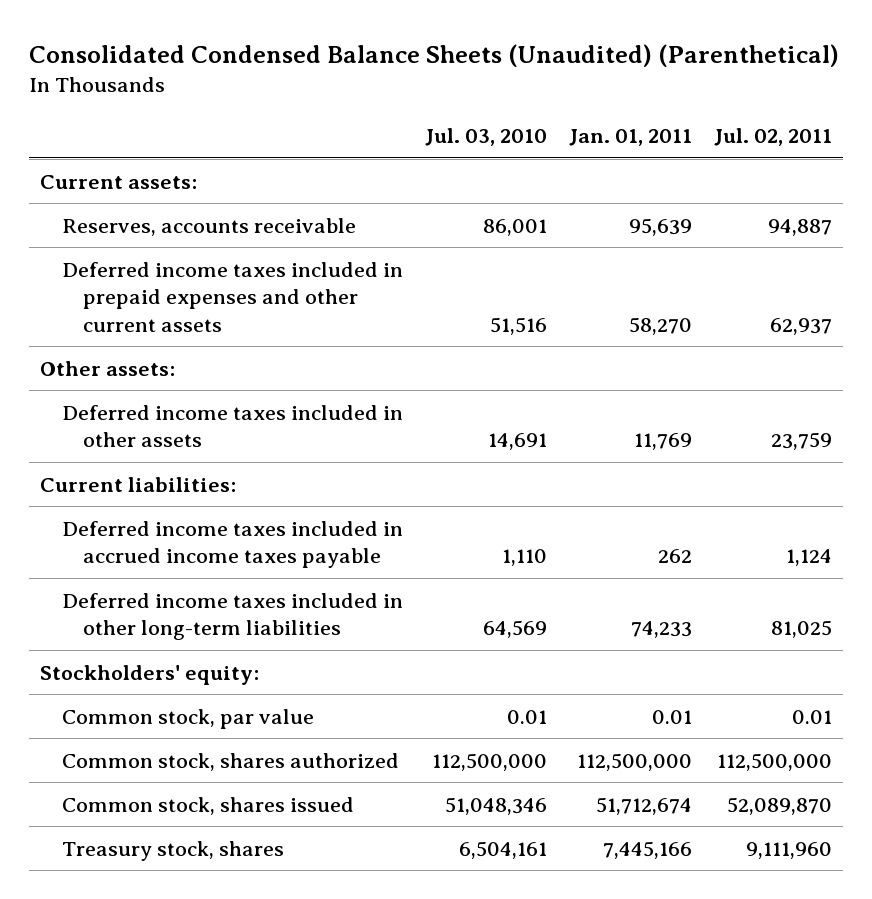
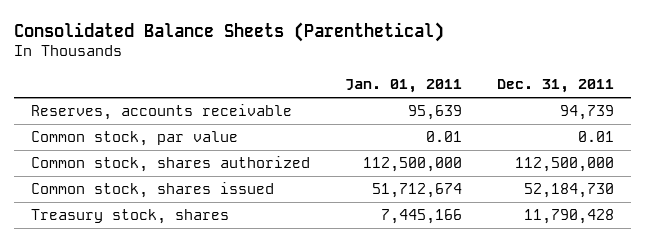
[28,43,839,67] Consolidated Condensed Balance Sheets (Unaudited) (Parenthetical) -> [13,21,444,42] Consolidated Balance Sheets (Parenthetical)
[424,128,547,147] Jul. 03, 2010 -> none
[713,128,832,147] Jul. 02, 2011 -> none
none -> [497,79,615,94] Dec. 31, 2011
[39,174,197,189] Current assets: -> none
[61,261,403,332] Deferred income taxes included in prepaid expenses and other current assets -> none
[39,360,175,376] Other assets: -> none
[61,404,403,448] Deferred income taxes included in other assets -> none
[39,476,236,492] Current liabilities: -> none
[61,520,403,569] Deferred income taxes included in accrued income taxes payable -> none
[61,592,403,641] Deferred income taxes included in other long-term liabilities -> none
[39,664,259,685] Stockholders' equity: -> none

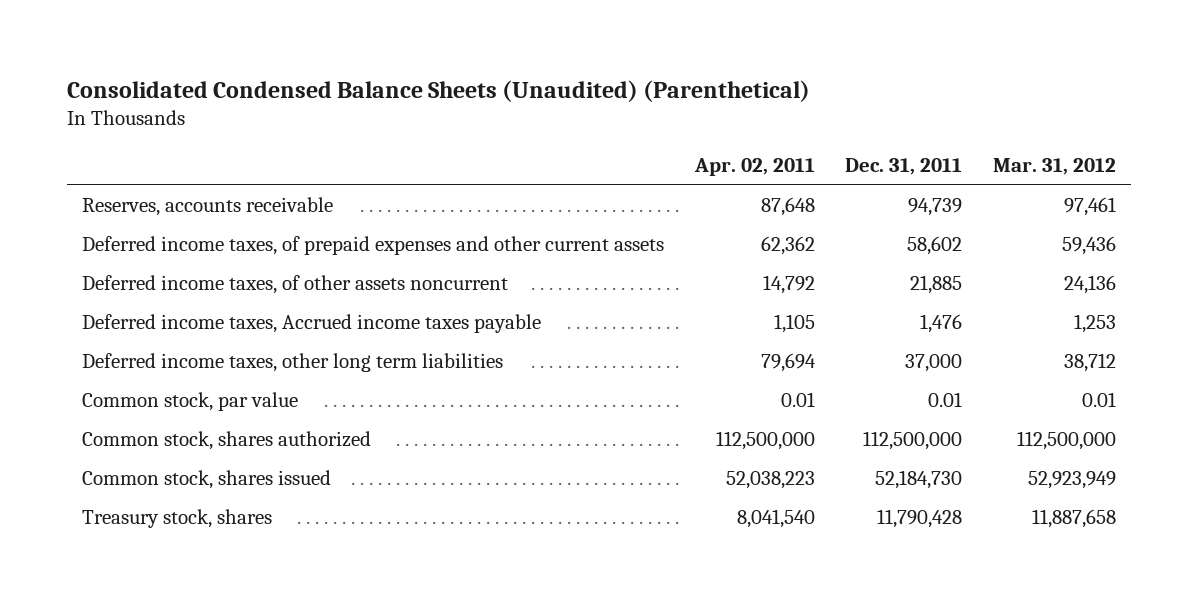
[13,21,444,42] Consolidated Balance Sheets (Parenthetical) -> [66,80,810,103] Consolidated Condensed Balance Sheets (Unaudited) (Parenthetical)
[345,79,463,94] Jan. 01, 2011 -> none
none -> [693,158,815,177] Apr. 02, 2011
none -> [992,158,1116,176] Mar. 31, 2012
none -> [81,236,664,256] Deferred income taxes, of prepaid expenses and other current assets
none -> [81,275,508,295] Deferred income taxes, of other assets noncurrent
none -> [81,314,541,334] Deferred income taxes, Accrued income taxes payable
none -> [81,353,503,373] Deferred income taxes, other long term liabilities

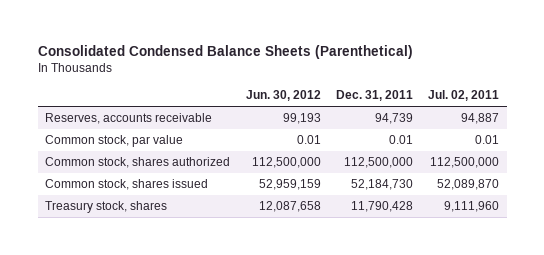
[66,80,810,103] Consolidated Condensed Balance Sheets (Unaudited) (Parenthetical) -> [37,45,413,60] Consolidated Condensed Balance Sheets (Parenthetical)
[693,158,815,177] Apr. 02, 2011 -> none
[992,158,1116,176] Mar. 31, 2012 -> none
none -> [245,90,321,102] Jun. 30, 2012
none -> [427,90,499,102] Jul. 02, 2011
[81,236,664,256] Deferred income taxes, of prepaid expenses and other current assets -> none
[81,275,508,295] Deferred income taxes, of other assets noncurrent -> none
[81,314,541,334] Deferred income taxes, Accrued income taxes payable -> none
[81,353,503,373] Deferred income taxes, other long term liabilities -> none

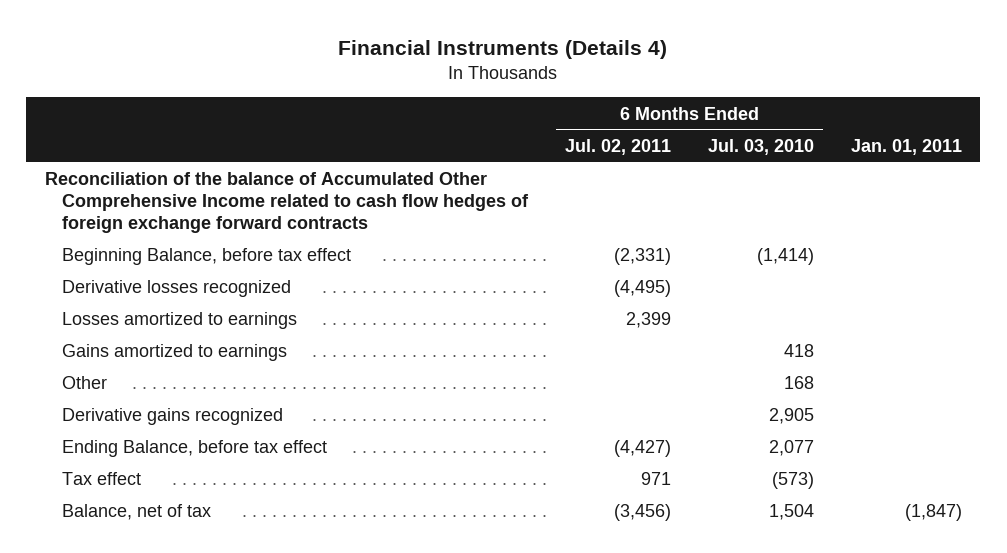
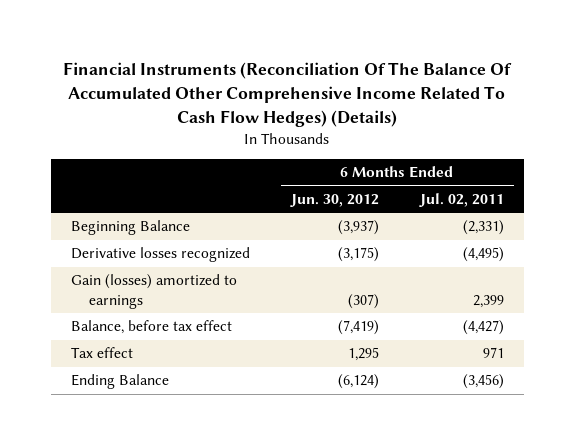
[338,39,668,59] Financial Instruments (Details 4) -> [63,61,513,127] Financial Instruments (Reconciliation Of The Balance Of Accumulated Other Comprehensive Income Related To Cash Flow Hedges) (Details)
[708,138,815,155] Jul. 03, 2010 -> none
[850,138,962,155] Jan. 01, 2011 -> none
none -> [289,193,379,207] Jun. 30, 2012
[44,172,530,234] Reconciliation of the balance of Accumulated Other Comprehensive Income related to cash flow hedges of foreign exchange forward contracts -> none
[62,248,352,266] Beginning Balance, before tax effect -> [71,220,191,236] Beginning Balance
[62,344,288,362] Gains amortized to earnings -> none
[62,376,108,390] Other -> none
[62,408,284,426] Derivative gains recognized -> none
[62,312,298,330] Losses amortized to earnings -> [71,274,238,310] Gain (losses) amortized to earnings
[62,440,328,458] Ending Balance, before tax effect -> [71,320,233,335] Balance, before tax effect
[62,504,212,521] Balance, net of tax -> [71,374,170,390] Ending Balance

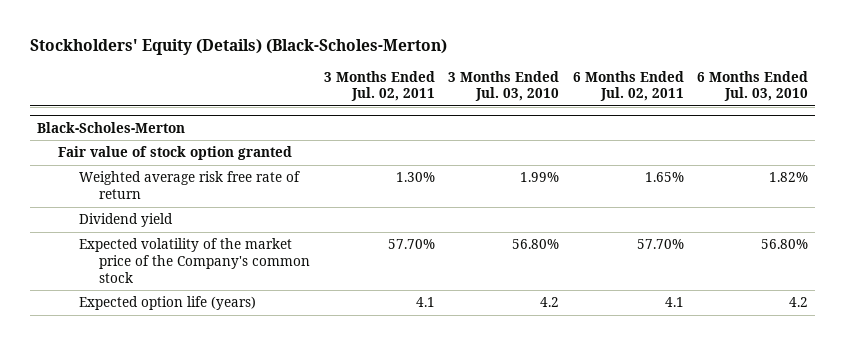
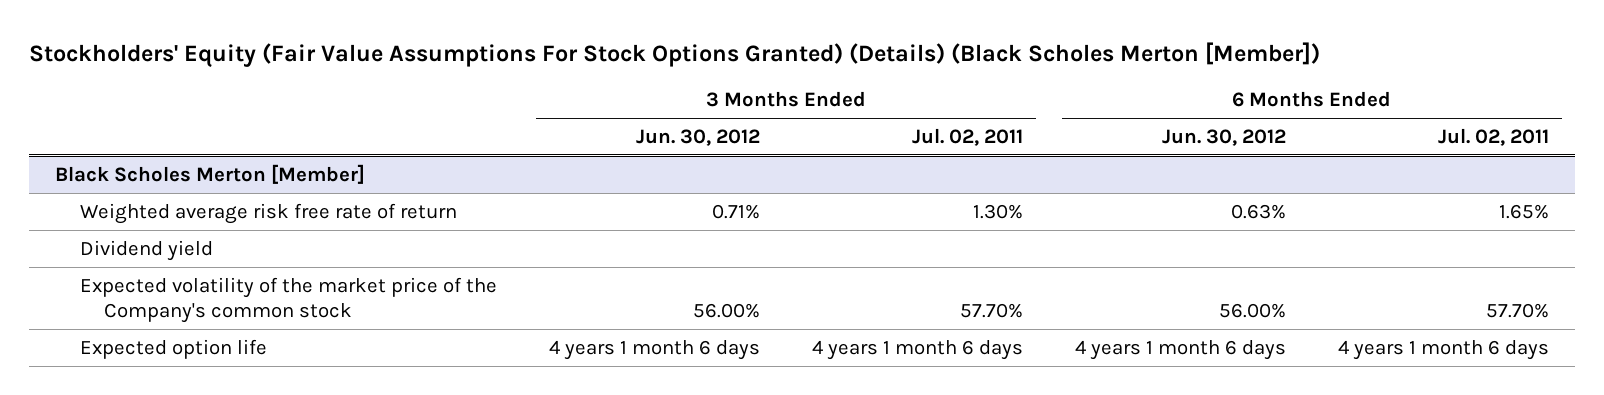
[30,38,448,55] Stockholders' Equity (Details) (Black-Scholes-Merton) -> [28,41,1320,67] Stockholders' Equity (Fair Value Assumptions For Stock Options Granted) (Details) (Black Scholes Merton [Member])
[448,70,560,102] 3 Months Ended Jul. 03, 2010 -> none
[697,70,809,102] 6 Months Ended Jul. 03, 2010 -> none
none -> [635,128,760,146] Jun. 30, 2012
none -> [1161,128,1286,146] Jun. 30, 2012
[57,146,292,161] Fair value of stock option granted -> none
[36,121,185,133] Black-Scholes-Merton -> [54,163,365,184] Black Scholes Merton [Member]
[78,296,256,311] Expected option life (years) -> [79,338,267,359] Expected option life
[415,297,435,308] 4.1 -> [811,339,1023,360] 4 years 1 month 6 days
[664,297,684,308] 4.1 -> [1337,339,1549,360] 4 years 1 month 6 days

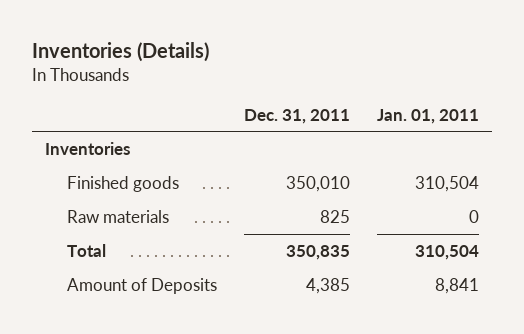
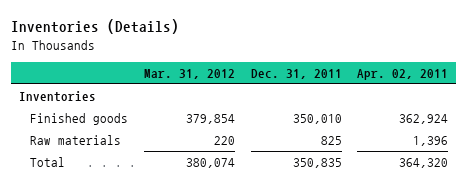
[376,108,479,124] Jan. 01, 2011 -> none
none -> [143,68,235,79] Mar. 31, 2012
none -> [357,68,449,80] Apr. 02, 2011
[66,277,217,294] Amount of Deposits -> none

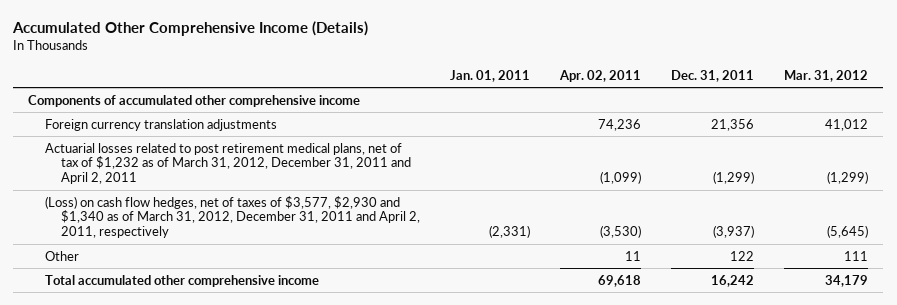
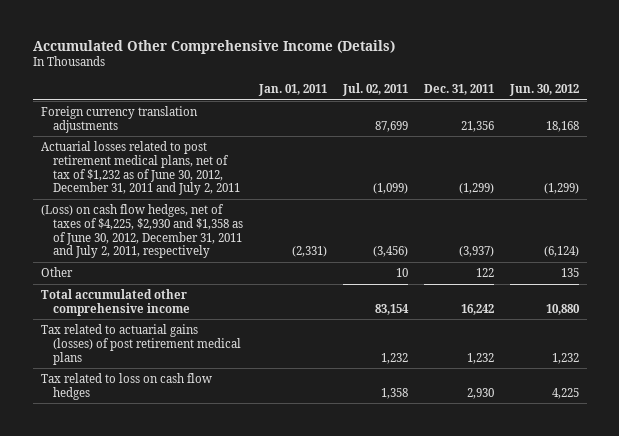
[559,69,642,82] Apr. 02, 2011 -> none
[784,69,869,82] Mar. 31, 2012 -> none
none -> [342,83,409,97] Jul. 02, 2011
none -> [508,84,579,97] Jun. 30, 2012
[28,94,361,107] Components of accumulated other comprehensive income -> none
[44,142,412,185] Actuarial losses related to post retirement medical plans, net of tax of $1,232 as of March 31, 2012, December 31, 2011 and April 2, 2011 -> [40,140,241,196] Actuarial losses related to post retirement medical plans, net of tax of $1,232 as of June 30, 2012, December 31, 2011 and July 2, 2011
[44,195,421,239] (Loss) on cash flow hedges, net of taxes of $3,577, $2,930 and $1,340 as of March 31, 2012, December 31, 2011 and April 2, 2011, respectively -> [40,203,244,259] (Loss) on cash flow hedges, net of taxes of $4,225, $2,930 and $1,358 as of June 30, 2012, December 31, 2011 and July 2, 2011, respectively
none -> [40,323,242,365] Tax related to actuarial gains (losses) of post retirement medical plans
none -> [40,372,212,400] Tax related to loss on cash flow hedges

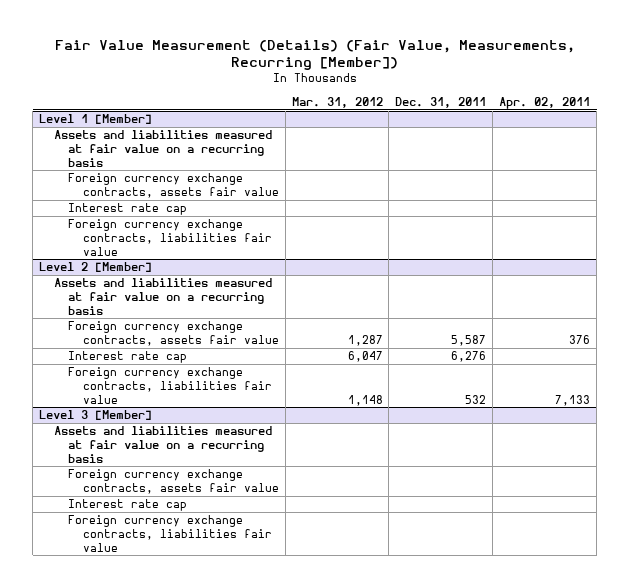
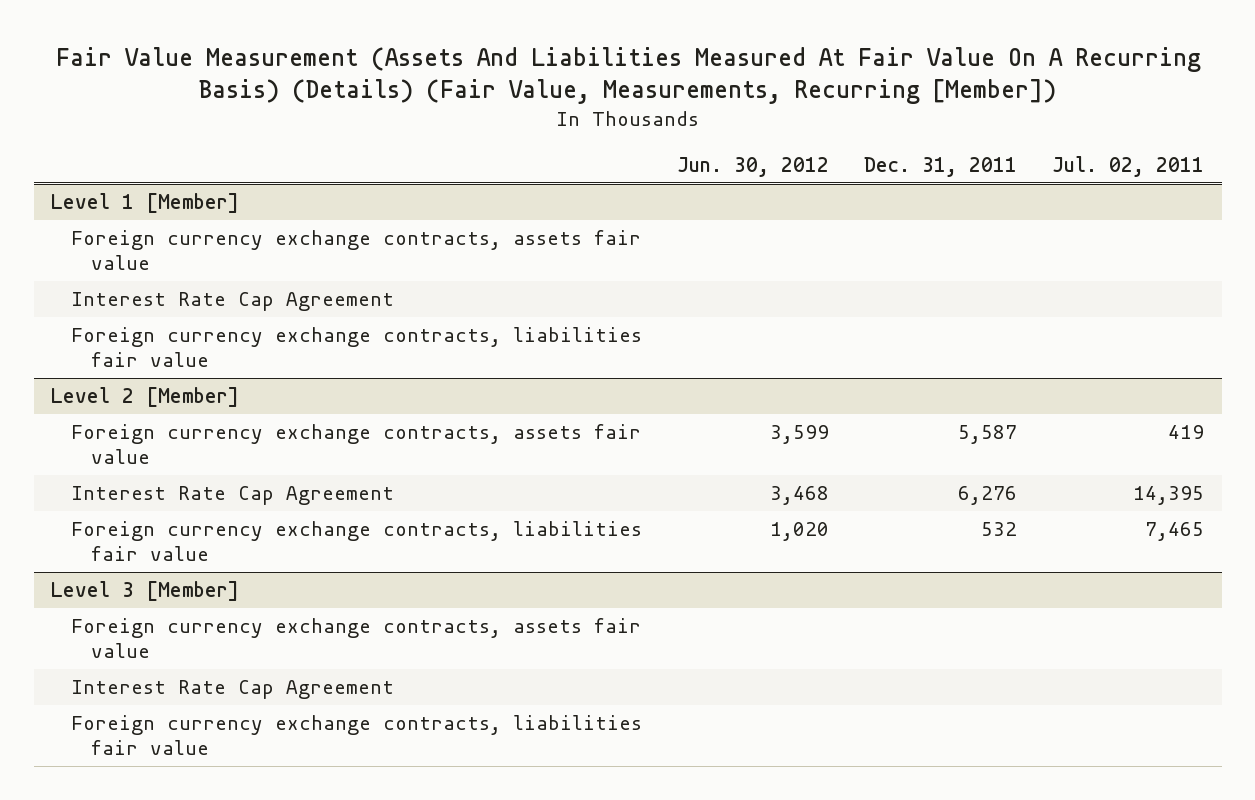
[54,39,575,71] Fair Value Measurement (Details) (Fair Value, Measurements, Recurring [Member]) -> [55,46,1201,105] Fair Value Measurement (Assets And Liabilities Measured At Fair Value On A Recurring Basis) (Details) (Fair Value, Measurements, Recurring [Member])
[291,96,383,108] Mar. 31, 2012 -> none
[499,96,591,109] Apr. 02, 2011 -> none
none -> [677,156,830,177] Jun. 30, 2012
none -> [1052,155,1205,177] Jul. 02, 2011
[53,130,272,167] Assets and liabilities measured at fair value on a recurring basis -> none
[68,203,188,216] Interest rate cap -> [71,292,395,312] Interest Rate Cap Agreement
[53,278,272,315] Assets and liabilities measured at fair value on a recurring basis -> none
[68,351,188,364] Interest rate cap -> [71,486,395,506] Interest Rate Cap Agreement
[53,426,272,463] Assets and liabilities measured at fair value on a recurring basis -> none
[68,499,188,512] Interest rate cap -> [71,680,395,700] Interest Rate Cap Agreement

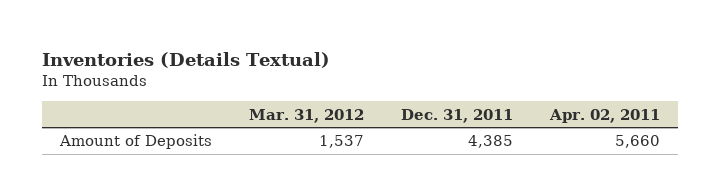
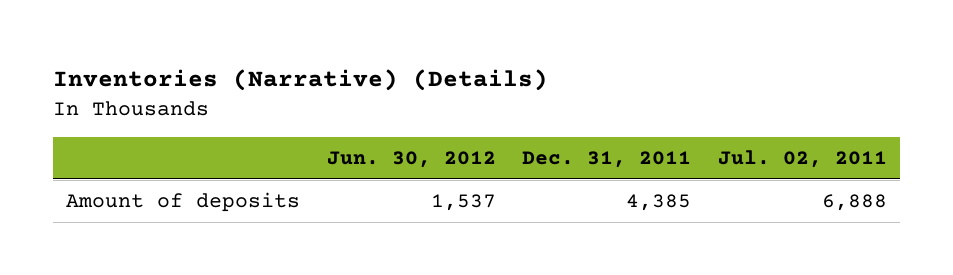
[42,51,331,68] Inventories (Details Textual) -> [52,69,548,92] Inventories (Narrative) (Details)
[249,108,365,123] Mar. 31, 2012 -> none
[548,108,660,123] Apr. 02, 2011 -> none
none -> [326,150,496,168] Jun. 30, 2012
none -> [717,149,887,168] Jul. 02, 2011
[59,134,213,150] Amount of Deposits -> [66,192,301,213] Amount of deposits

